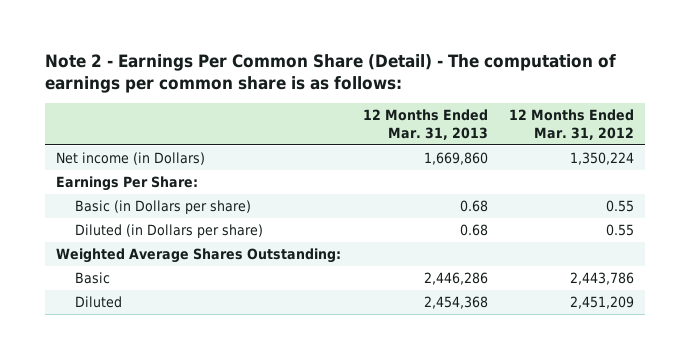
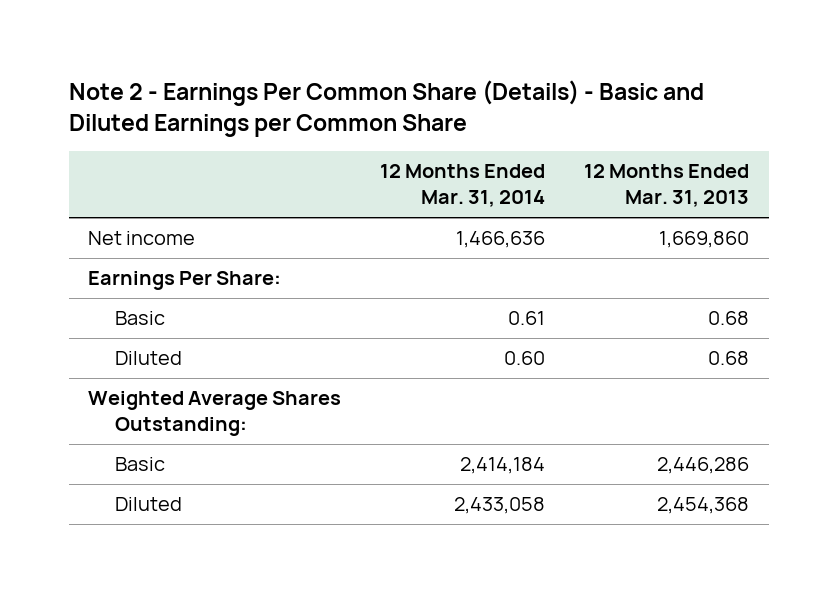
[45,54,617,94] Note 2 - Earnings Per Common Share (Detail) - The computation of earnings per common share is as follows: -> [68,79,704,137] Note 2 - Earnings Per Common Share (Details) - Basic and Diluted Earnings per Common Share
[509,109,635,140] 12 Months Ended Mar. 31, 2012 -> none
none -> [380,164,546,208] 12 Months Ended Mar. 31, 2014
[55,152,205,166] Net income (in Dollars) -> [88,231,196,246] Net income
[74,200,251,215] Basic (in Dollars per share) -> [115,311,166,326] Basic
[74,224,263,239] Diluted (in Dollars per share) -> [115,351,183,366] Diluted

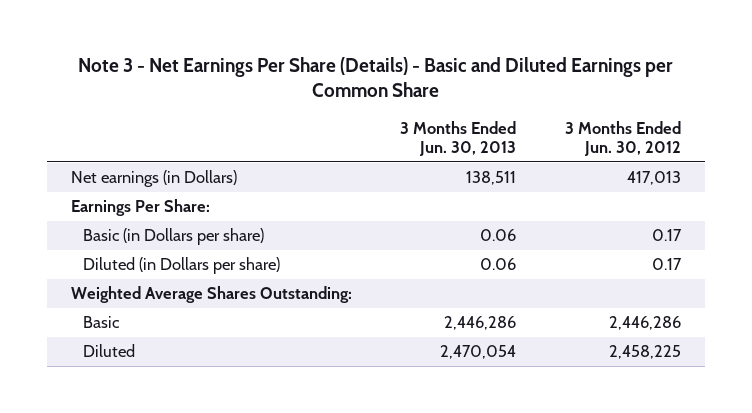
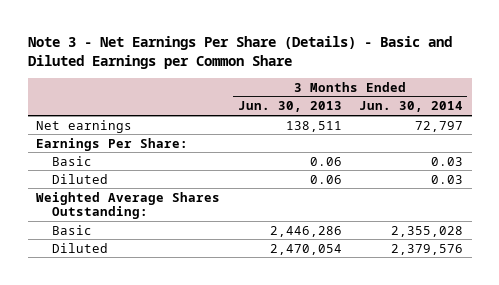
[564,120,681,156] 3 Months Ended Jun. 30, 2012 -> none
none -> [358,101,463,113] Jun. 30, 2014
[70,170,237,188] Net earnings (in Dollars) -> [36,119,133,133] Net earnings
[83,228,265,246] Basic (in Dollars per share) -> [51,155,92,166] Basic
[83,257,281,275] Diluted (in Dollars per share) -> [51,173,108,184] Diluted

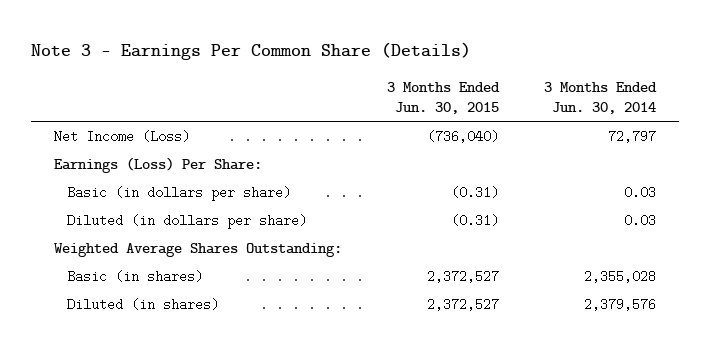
[27,35,452,70] Note 3 - Net Earnings Per Share (Details) - Basic and Diluted Earnings per Common Share -> [31,42,472,61] Note 3 - Earnings Per Common Share (Details)
[237,101,342,113] Jun. 30, 2013 -> none
none -> [387,81,501,115] 3 Months Ended Jun. 30, 2015
[36,119,133,133] Net earnings -> [53,129,190,143] Net Income (Loss)
[36,137,189,151] Earnings Per Share: -> [53,156,262,173] Earnings (Loss) Per Share:
[51,155,92,166] Basic -> [66,185,291,201] Basic (in dollars per share)
[51,173,108,184] Diluted -> [66,213,307,229] Diluted (in dollars per share)
[51,224,92,235] Basic -> [66,269,203,283] Basic (in shares)
[51,242,108,253] Diluted -> [66,297,219,311] Diluted (in shares)

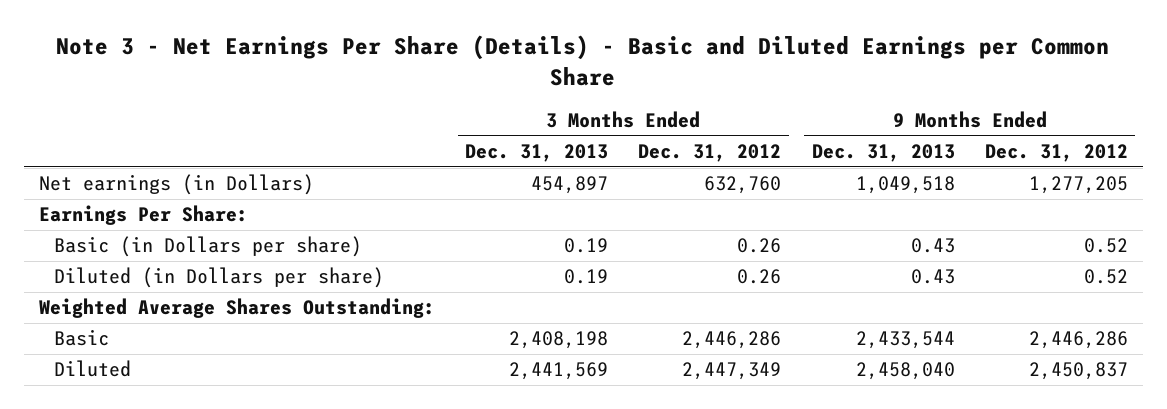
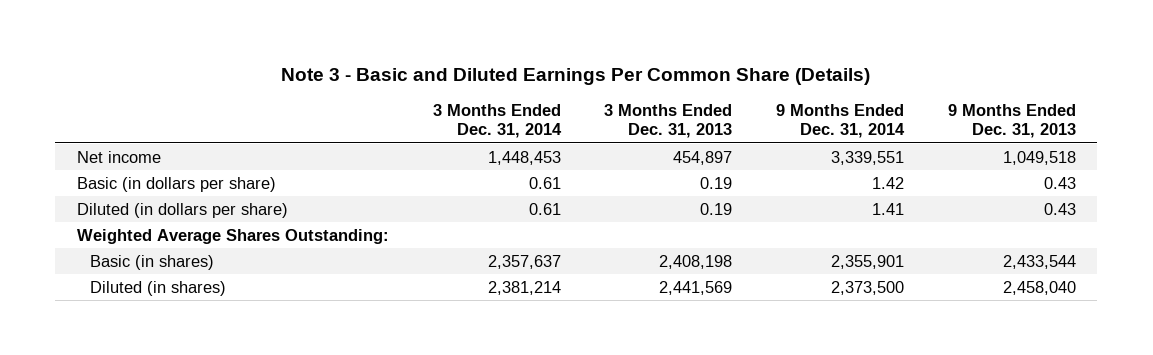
[56,35,1110,86] Note 3 - Net Earnings Per Share (Details) - Basic and Diluted Earnings per Common Share -> [281,67,871,85] Note 3 - Basic and Diluted Earnings Per Common Share (Details)
[638,144,782,163] Dec. 31, 2012 -> none
[984,144,1128,163] Dec. 31, 2012 -> none
none -> [432,103,562,139] 3 Months Ended Dec. 31, 2014
none -> [775,103,905,139] 9 Months Ended Dec. 31, 2014
[38,205,248,226] Earnings Per Share: -> none
[38,174,314,196] Net earnings (in Dollars) -> [76,150,161,163] Net income
[53,236,362,258] Basic (in Dollars per share) -> [76,176,276,192] Basic (in dollars per share)
[53,267,384,289] Diluted (in Dollars per share) -> [76,202,288,218] Diluted (in dollars per share)
[53,329,109,347] Basic -> [89,254,214,270] Basic (in shares)
[53,360,131,378] Diluted -> [89,280,226,296] Diluted (in shares)

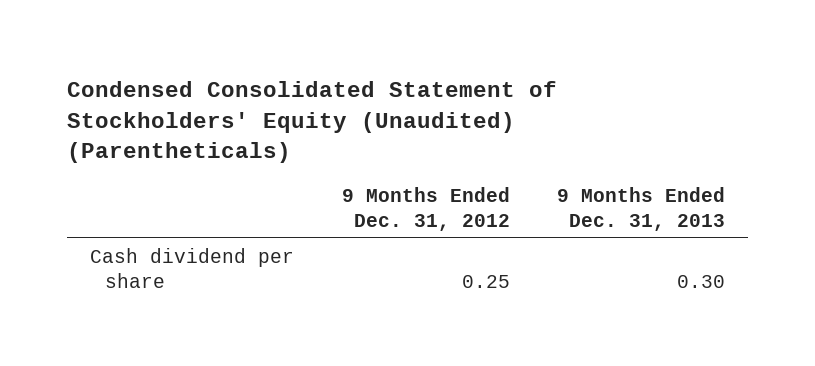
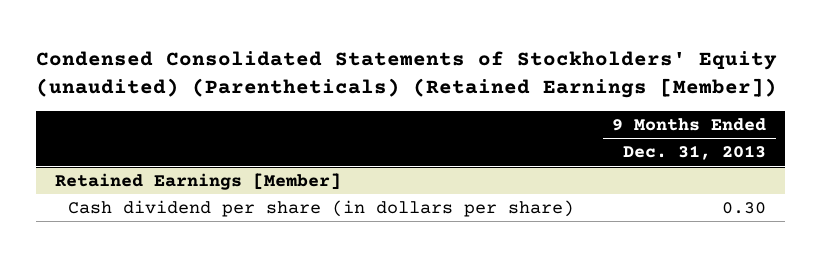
[66,81,557,164] Condensed Consolidated Statement of Stockholders' Equity (Unaudited) (Parentheticals) -> [36,50,778,99] Condensed Consolidated Statements of Stockholders' Equity (unaudited) (Parentheticals) (Retained Earnings [Member])
[341,186,510,232] 9 Months Ended Dec. 31, 2012 -> none
none -> [55,172,342,190] Retained Earnings [Member]
[90,247,295,289] Cash dividend per share -> [68,199,575,217] Cash dividend per share (in dollars per share)

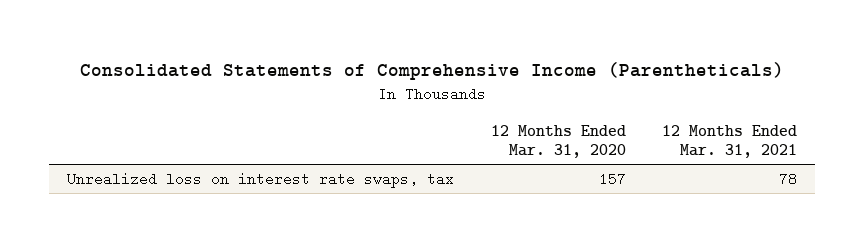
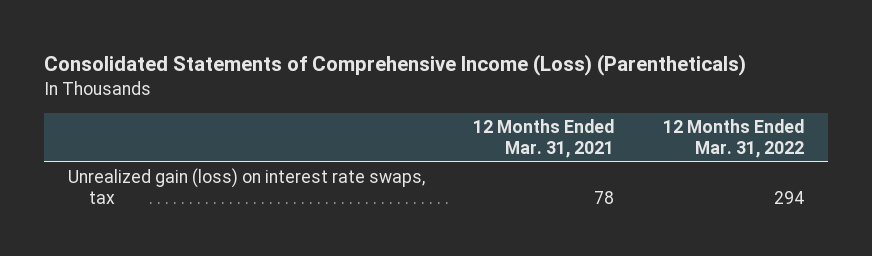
[80,61,785,80] Consolidated Statements of Comprehensive Income (Parentheticals) -> [44,54,747,77] Consolidated Statements of Comprehensive Income (Loss) (Parentheticals)
[490,124,626,159] 12 Months Ended Mar. 31, 2020 -> none
none -> [662,119,804,159] 12 Months Ended Mar. 31, 2022
[67,172,455,189] Unrealized loss on interest rate swaps, tax -> [68,168,426,205] Unrealized gain (loss) on interest rate swaps, tax

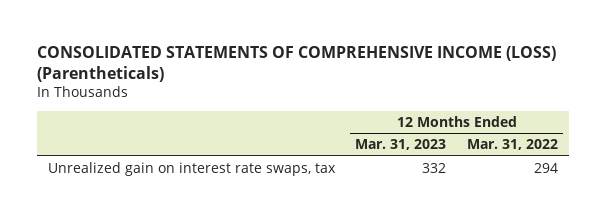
[44,54,747,77] Consolidated Statements of Comprehensive Income (Loss) (Parentheticals) -> [37,46,557,83] CONSOLIDATED STATEMENTS OF COMPREHENSIVE INCOME (LOSS) (Parentheticals)
[473,119,615,159] 12 Months Ended Mar. 31, 2021 -> none
none -> [355,139,447,151] Mar. 31, 2023
[68,168,426,205] Unrealized gain (loss) on interest rate swaps, tax -> [47,162,336,177] Unrealized gain on interest rate swaps, tax

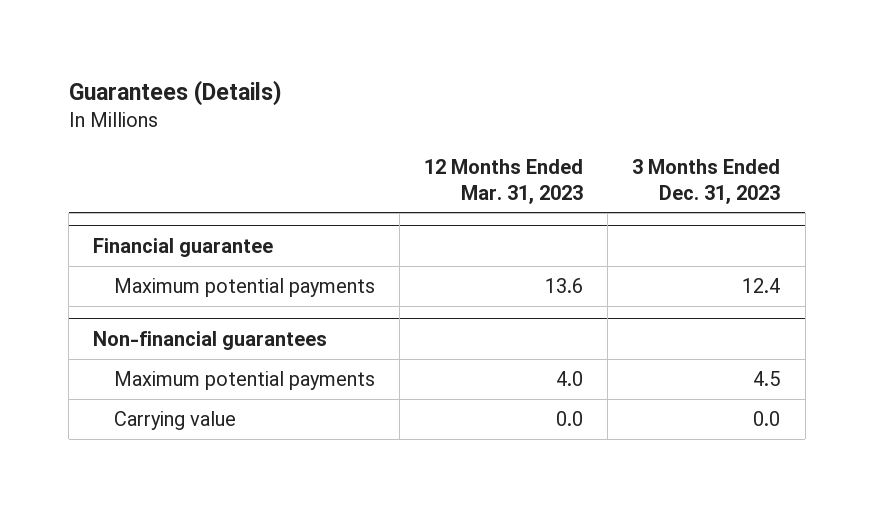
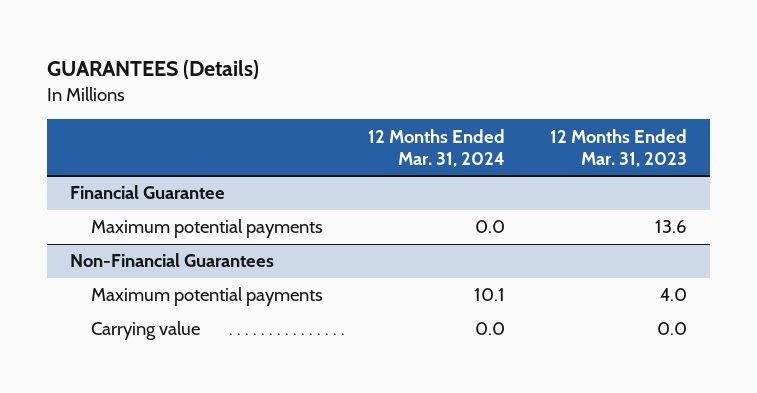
[68,79,282,106] Guarantees (Details) -> [46,59,259,79] GUARANTEES (Details)
[632,158,781,204] 3 Months Ended Dec. 31, 2023 -> none
none -> [367,128,505,167] 12 Months Ended Mar. 31, 2024
[93,237,274,257] Financial guarantee -> [69,185,225,200] Financial Guarantee
[93,330,328,350] Non-financial guarantees -> [69,253,274,268] Non-Financial Guarantees

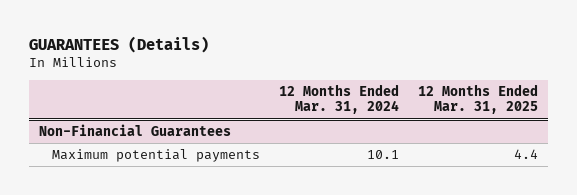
[549,128,687,167] 12 Months Ended Mar. 31, 2023 -> none
none -> [417,84,538,115] 12 Months Ended Mar. 31, 2025
[69,185,225,200] Financial Guarantee -> none
[90,219,323,239] Maximum potential payments -> none
[90,321,200,341] Carrying value -> none

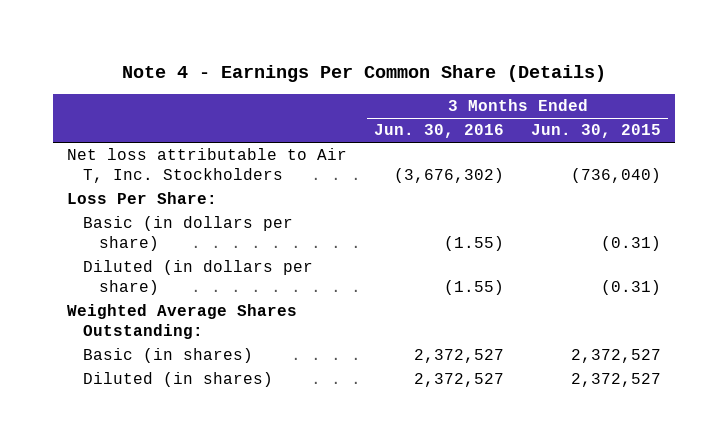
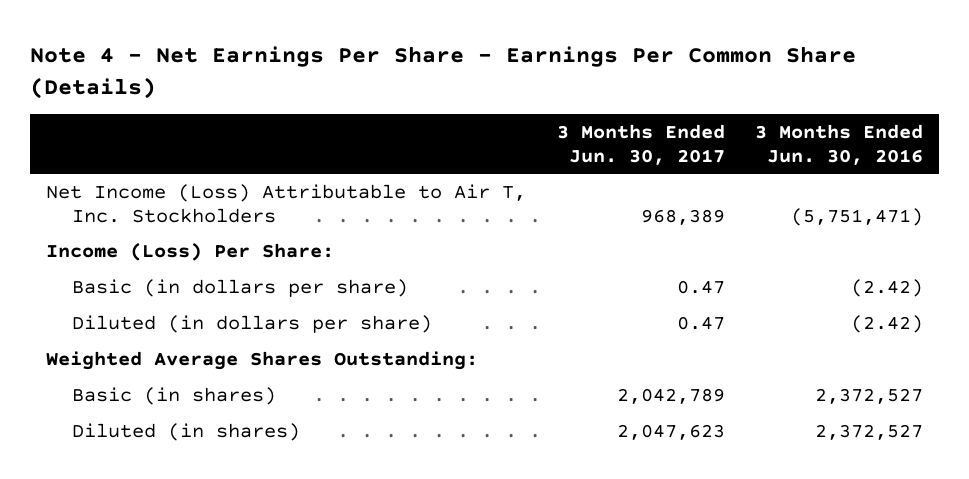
[122,65,607,83] Note 4 - Earnings Per Common Share (Details) -> [30,45,857,99] Note 4 - Net Earnings Per Share - Earnings Per Common Share (Details)
[531,124,662,139] Jun. 30, 2015 -> none
none -> [556,123,725,165] 3 Months Ended Jun. 30, 2017
[66,148,347,184] Net loss attributable to Air T, Inc. Stockholders -> [45,183,526,223] Net Income (Loss) Attributable to Air T, Inc. Stockholders
[394,168,505,184] (3,676,302) -> [791,207,924,226] (5,751,471)
[66,192,217,205] Loss Per Share: -> [45,242,334,261] Income (Loss) Per Share:
[444,236,505,252] (1.55) -> [851,278,924,297] (2.42)
[444,280,505,296] (1.55) -> [851,314,924,333] (2.42)

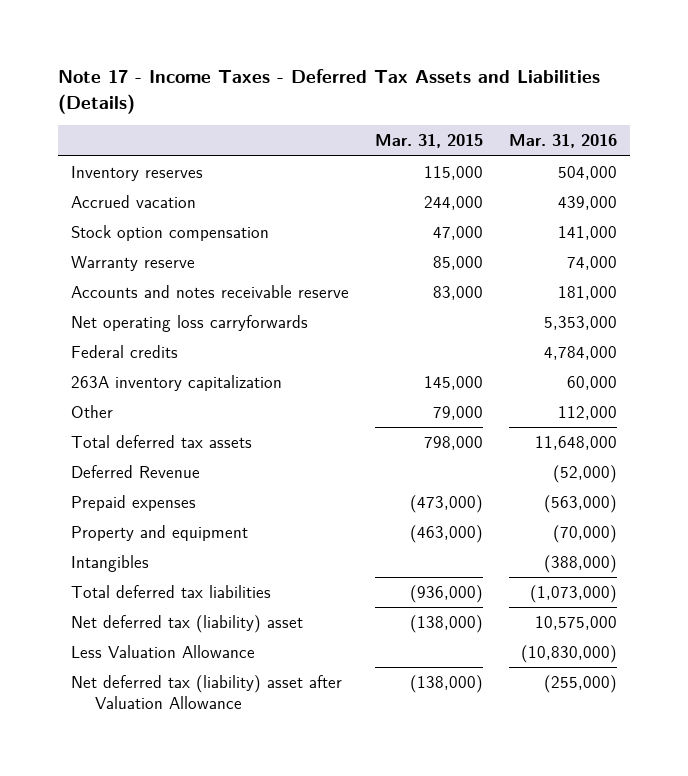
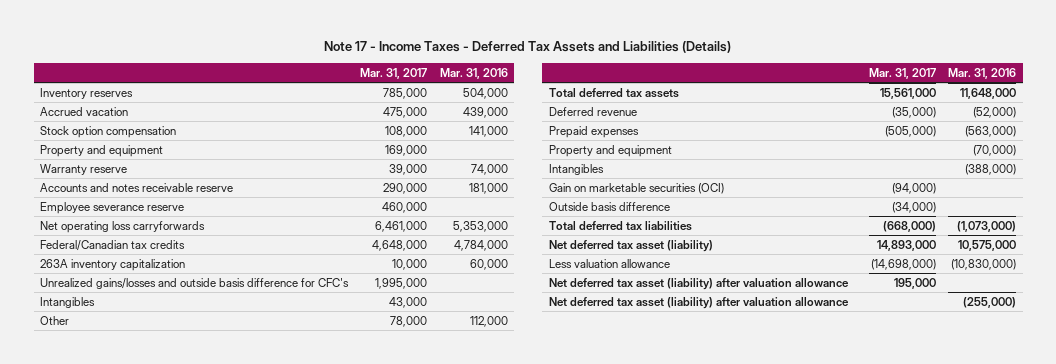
[374,134,483,149] Mar. 31, 2015 -> none
none -> [360,67,428,79] Mar. 31, 2017
none -> [39,144,163,157] Property and equipment
none -> [39,201,184,214] Employee severance reserve
[70,344,178,358] Federal credits -> [39,239,185,251] Federal/Canadian tax credits
none -> [39,277,349,289] Unrealized gains/losses and outside basis difference for CFC's
none -> [39,296,95,308] Intangibles
[70,464,200,478] Deferred Revenue -> [548,106,637,116] Deferred revenue
none -> [548,182,724,194] Gain on marketable securities (OCI)
none -> [548,201,670,211] Outside basis difference
[70,614,303,633] Net deferred tax (liability) asset -> [548,239,713,252] Net deferred tax asset (liability)
[70,644,255,658] Less Valuation Allowance -> [548,258,670,268] Less valuation allowance
none -> [548,277,849,290] Net deferred tax asset (liability) after valuation allowance
[70,674,342,709] Net deferred tax (liability) asset after Valuation Allowance -> [548,296,849,309] Net deferred tax asset (liability) after valuation allowance

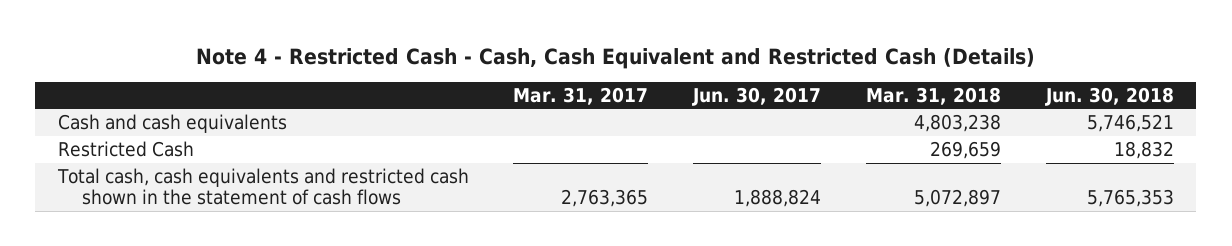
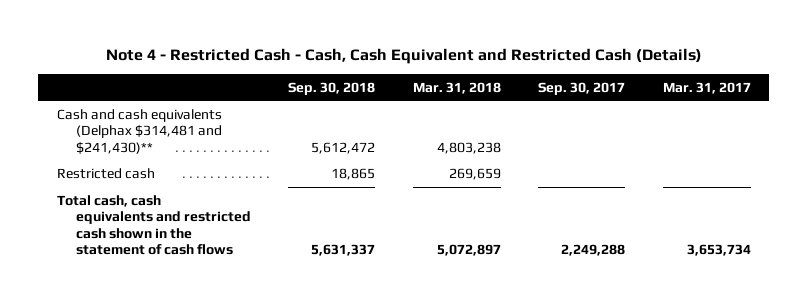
[692,86,822,106] Jun. 30, 2017 -> none
[1045,86,1175,106] Jun. 30, 2018 -> none
none -> [288,81,376,95] Sep. 30, 2018
none -> [538,81,626,95] Sep. 30, 2017
[57,113,287,133] Cash and cash equivalents -> [56,108,223,154] Cash and cash equivalents (Delphax $314,481 and $241,430)**
[57,140,194,157] Restricted Cash -> [56,167,155,179] Restricted cash
[561,189,649,208] 2,763,365 -> [686,243,751,256] 3,653,734

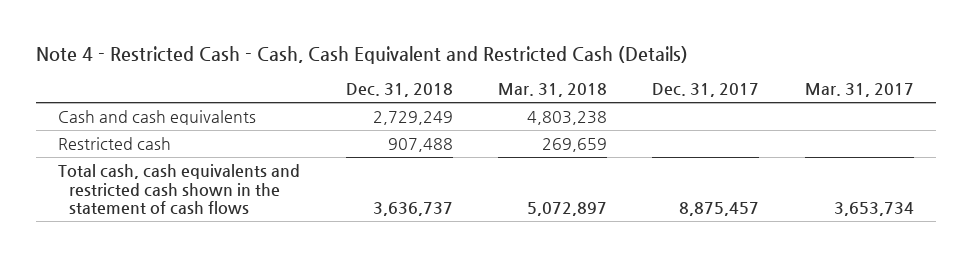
[288,81,376,95] Sep. 30, 2018 -> none
[538,81,626,95] Sep. 30, 2017 -> none
none -> [345,83,453,98] Dec. 31, 2018
none -> [652,83,760,98] Dec. 31, 2017
[56,108,223,154] Cash and cash equivalents (Delphax $314,481 and $241,430)** -> [58,109,257,125] Cash and cash equivalents

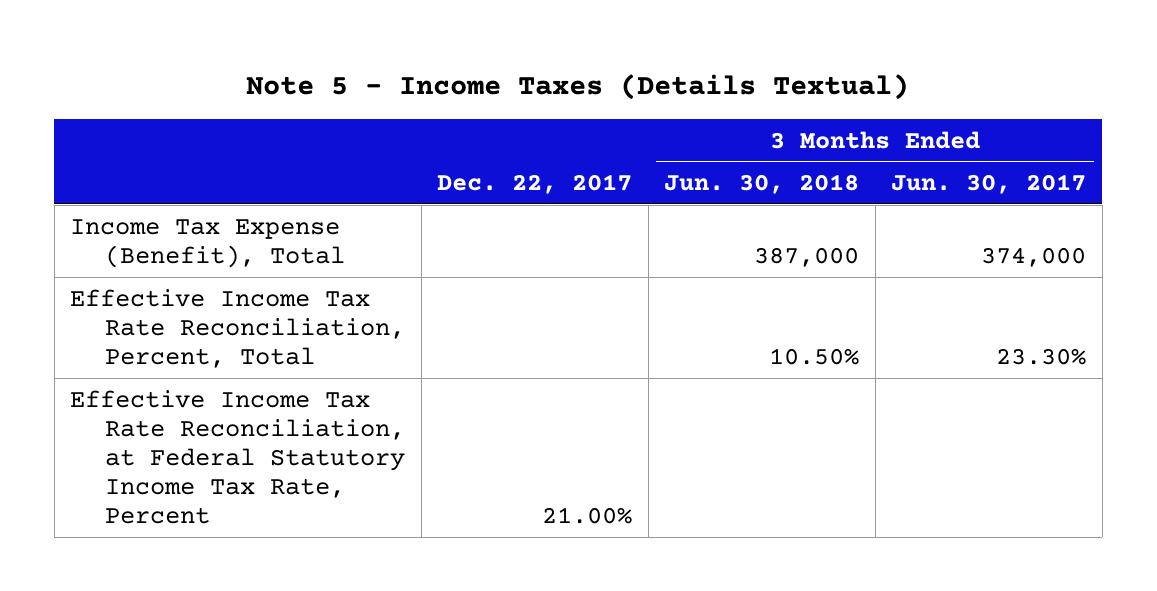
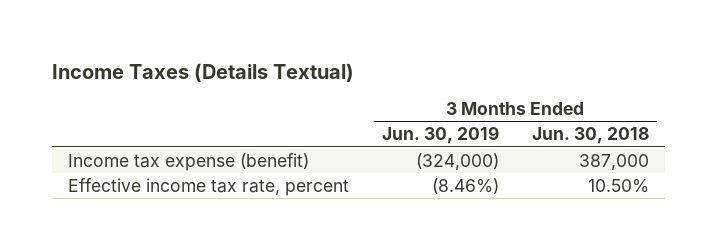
[246,73,910,100] Note 5 - Income Taxes (Details Textual) -> [51,62,354,82] Income Taxes (Details Textual)
[437,174,633,195] Dec. 22, 2017 -> none
[891,174,1087,195] Jun. 30, 2017 -> none
none -> [382,126,500,145] Jun. 30, 2019
[70,389,406,525] Effective Income Tax Rate Reconciliation, at Federal Statutory Income Tax Rate, Percent -> none
[70,218,346,268] Income Tax Expense (Benefit), Total -> [68,152,310,171] Income tax expense (benefit)
[70,288,406,368] Effective Income Tax Rate Reconciliation, Percent, Total -> [68,177,350,196] Effective income tax rate, percent

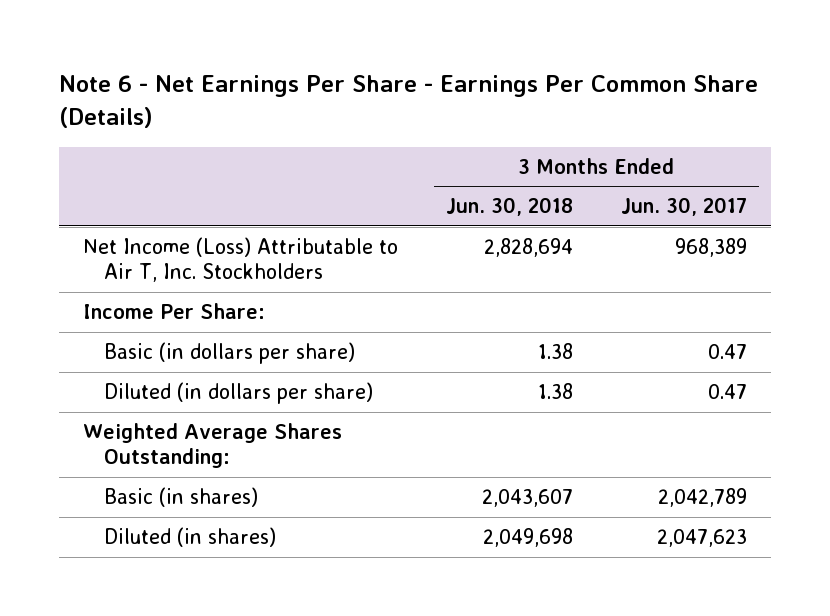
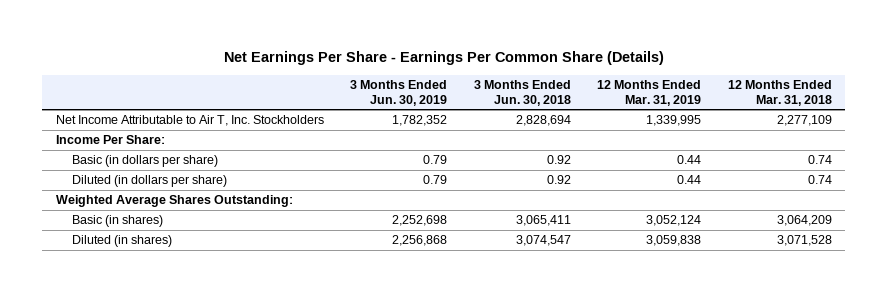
[58,75,758,129] Note 6 - Net Earnings Per Share - Earnings Per Common Share (Details) -> [223,50,664,65] Net Earnings Per Share - Earnings Per Common Share (Details)
[621,197,748,217] Jun. 30, 2017 -> none
none -> [350,79,448,106] 3 Months Ended Jun. 30, 2019
none -> [597,79,702,106] 12 Months Ended Mar. 31, 2019
none -> [727,79,832,106] 12 Months Ended Mar. 31, 2018
[82,237,398,283] Net Income (Loss) Attributable to Air T, Inc. Stockholders -> [55,115,324,127] Net Income Attributable to Air T, Inc. Stockholders
[537,343,573,360] 1.38 -> [546,155,571,165] 0.92
[537,383,573,400] 1.38 -> [546,175,571,185] 0.92
[481,489,573,508] 2,043,607 -> [515,215,571,227] 3,065,411
[482,528,573,548] 2,049,698 -> [515,235,571,247] 3,074,547

